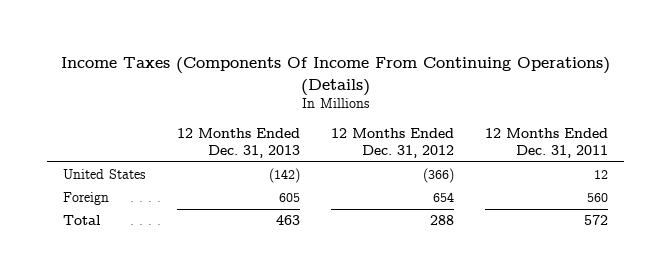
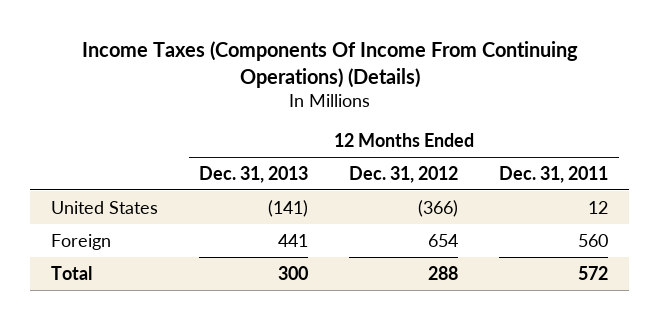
[268,168,300,184] (142) -> [267,199,308,217] (141)
[278,193,300,203] 605 -> [277,233,308,247] 441
[275,215,300,226] 463 -> [277,265,308,280] 300

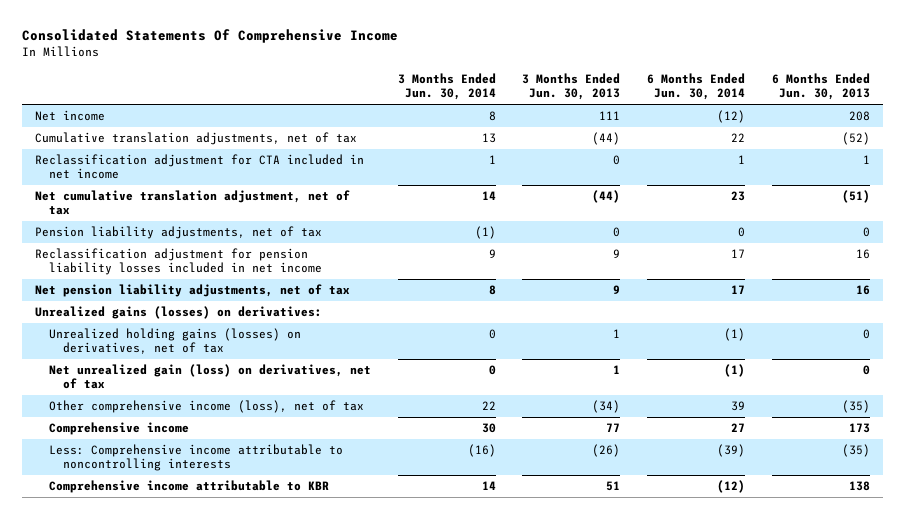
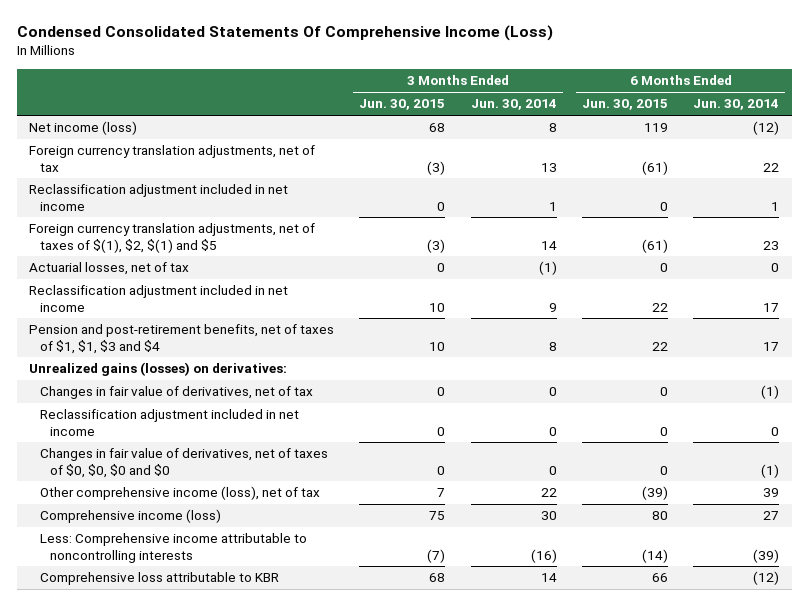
[21,29,398,44] Consolidated Statements Of Comprehensive Income -> [16,25,553,42] Condensed Consolidated Statements Of Comprehensive Income (Loss)
[522,73,621,101] 3 Months Ended Jun. 30, 2013 -> none
[771,73,870,101] 6 Months Ended Jun. 30, 2013 -> none
none -> [359,99,446,111] Jun. 30, 2015
none -> [581,99,668,111] Jun. 30, 2015
[35,110,106,122] Net income -> [29,121,138,136] Net income (loss)
[35,132,358,146] Cumulative translation adjustments, net of tax -> [29,145,316,172] Foreign currency translation adjustments, net of tax
[35,154,365,180] Reclassification adjustment for CTA included in net income -> [29,184,289,211] Reclassification adjustment included in net income
[35,190,351,216] Net cumulative translation adjustment, net of tax -> [29,223,316,253] Foreign currency translation adjustments, net of taxes of $(1), $2, $(1) and $5
[35,226,323,240] Pension liability adjustments, net of tax -> [29,262,190,276] Actuarial losses, net of tax
[35,248,323,276] Reclassification adjustment for pension liability losses included in net income -> [29,285,289,312] Reclassification adjustment included in net income
[35,284,351,298] Net pension liability adjustments, net of tax -> [29,324,335,354] Pension and post-retirement benefits, net of taxes of $1, $1, $3 and $4
[49,328,302,355] Unrealized holding gains (losses) on derivatives, net of tax -> [39,386,313,400] Changes in fair value of derivatives, net of tax
none -> [39,409,299,436] Reclassification adjustment included in net income
[49,364,372,390] Net unrealized gain (loss) on derivatives, net of tax -> [39,448,328,478] Changes in fair value of derivatives, net of taxes of $0, $0, $0 and $0
[49,422,190,436] Comprehensive income -> [39,509,221,524] Comprehensive income (loss)
[49,480,330,494] Comprehensive income attributable to KBR -> [39,572,279,586] Comprehensive loss attributable to KBR

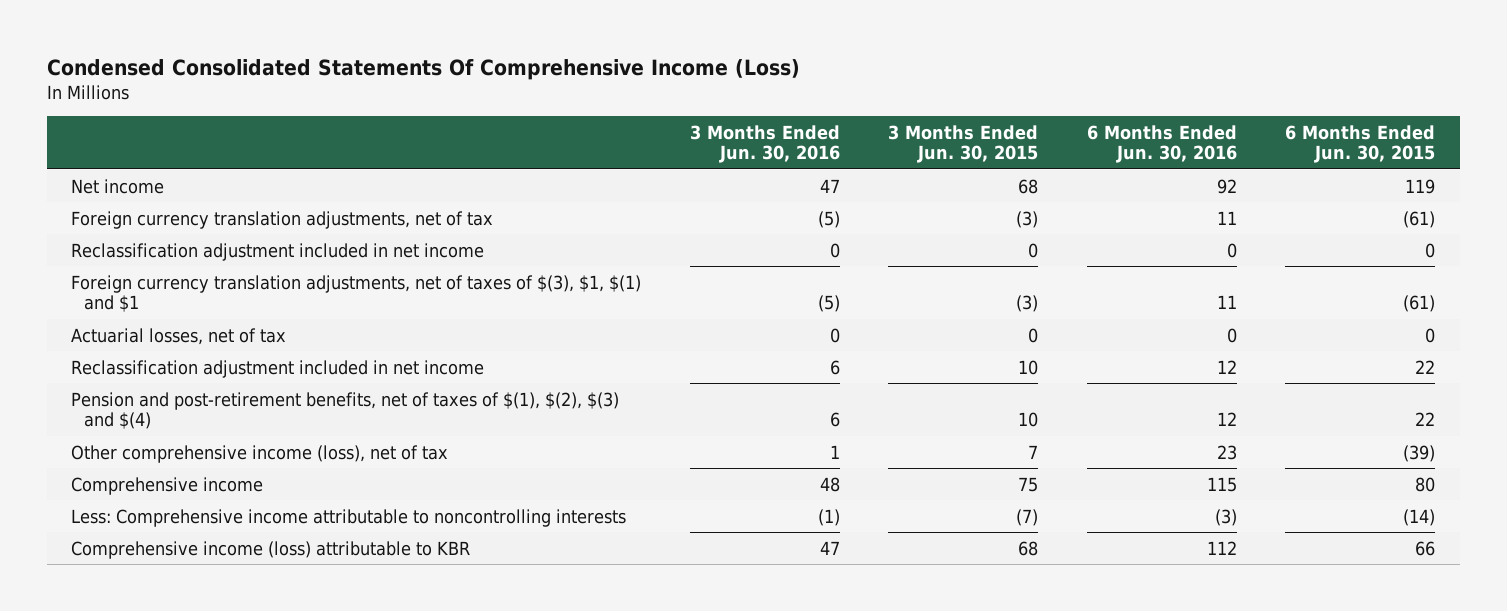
[470,99,557,111] Jun. 30, 2014 -> none
[693,99,780,111] Jun. 30, 2014 -> none
none -> [689,124,840,164] 3 Months Ended Jun. 30, 2016
none -> [1086,124,1237,164] 6 Months Ended Jun. 30, 2016
[29,121,138,136] Net income (loss) -> [71,178,165,194] Net income
[29,223,316,253] Foreign currency translation adjustments, net of taxes of $(1), $2, $(1) and $5 -> [71,274,642,313] Foreign currency translation adjustments, net of taxes of $(3), $1, $(1) and $1
[29,362,288,377] Unrealized gains (losses) on derivatives: -> none
[39,386,313,400] Changes in fair value of derivatives, net of tax -> none
[39,409,299,436] Reclassification adjustment included in net income -> none
[39,448,328,478] Changes in fair value of derivatives, net of taxes of $0, $0, $0 and $0 -> none
[29,324,335,354] Pension and post-retirement benefits, net of taxes of $1, $1, $3 and $4 -> [71,391,620,430] Pension and post-retirement benefits, net of taxes of $(1), $(2), $(3) and $(4)
[39,509,221,524] Comprehensive income (loss) -> [71,476,264,495] Comprehensive income
[39,572,279,586] Comprehensive loss attributable to KBR -> [71,540,471,559] Comprehensive income (loss) attributable to KBR

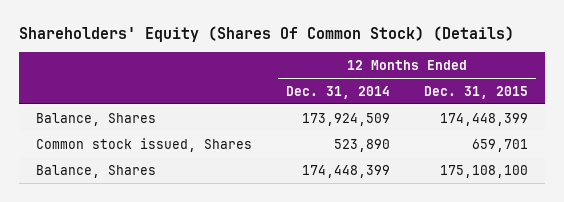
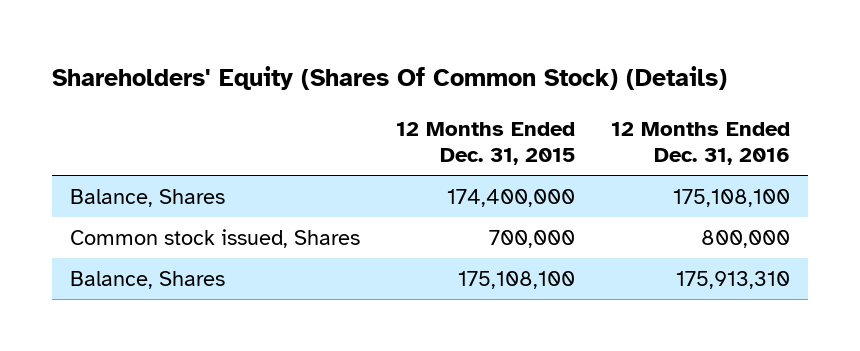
[285,85,390,99] Dec. 31, 2014 -> none
none -> [611,121,791,166] 12 Months Ended Dec. 31, 2016
[439,112,528,126] 174,448,399 -> [447,188,576,207] 174,400,000
[471,138,528,152] 659,701 -> [489,229,576,248] 700,000

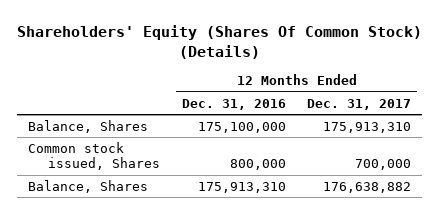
[396,121,576,166] 12 Months Ended Dec. 31, 2015 -> none
none -> [307,98,412,110] Dec. 31, 2017
[673,188,791,207] 175,108,100 -> [197,121,286,133] 175,100,000

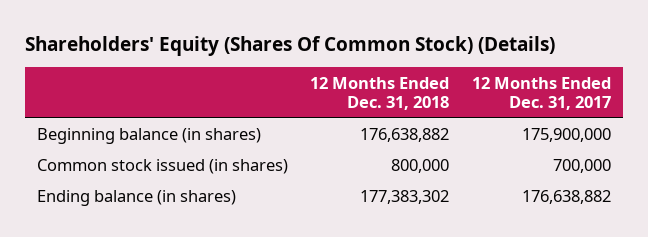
[181,98,286,110] Dec. 31, 2016 -> none
none -> [310,76,450,111] 12 Months Ended Dec. 31, 2018
[28,119,149,133] Balance, Shares -> [36,128,261,145] Beginning balance (in shares)
[323,121,412,133] 175,913,310 -> [522,128,612,143] 175,900,000
[28,141,161,171] Common stock issued, Shares -> [36,159,288,175] Common stock issued (in shares)
[28,179,149,193] Balance, Shares -> [36,190,236,207] Ending balance (in shares)

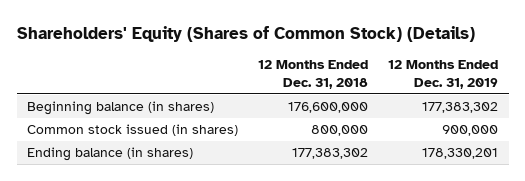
[25,35,556,56] Shareholders' Equity (Shares Of Common Stock) (Details) -> [16,25,475,42] Shareholders' Equity (Shares of Common Stock) (Details)
[472,76,612,111] 12 Months Ended Dec. 31, 2017 -> none
none -> [388,60,499,89] 12 Months Ended Dec. 31, 2019
[360,128,450,143] 176,638,882 -> [288,102,369,114] 176,600,000

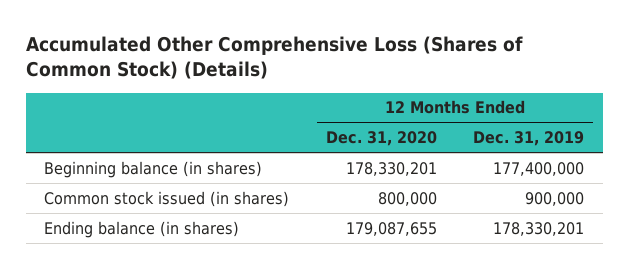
[16,25,475,42] Shareholders' Equity (Shares of Common Stock) (Details) -> [25,36,523,80] Accumulated Other Comprehensive Loss (Shares of Common Stock) (Details)
[258,60,369,89] 12 Months Ended Dec. 31, 2018 -> none
none -> [325,131,437,147] Dec. 31, 2020
[422,102,499,114] 177,383,302 -> [493,161,585,176] 177,400,000

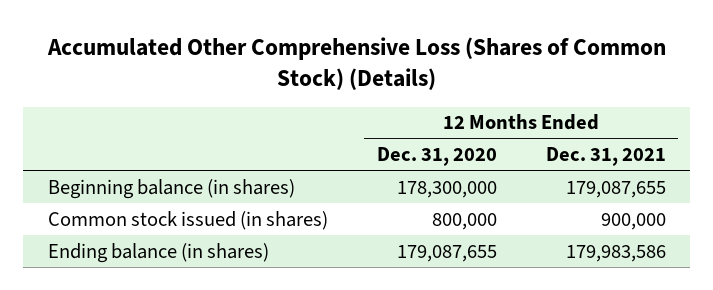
[473,131,585,147] Dec. 31, 2019 -> none
none -> [545,147,666,167] Dec. 31, 2021
[345,161,437,176] 178,330,201 -> [396,180,497,198] 178,300,000

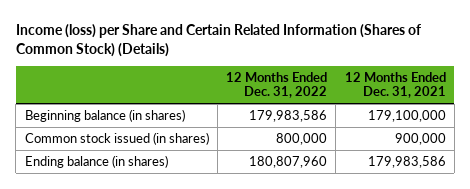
[46,36,666,91] Accumulated Other Comprehensive Loss (Shares of Common Stock) (Details) -> [15,23,421,58] Income (loss) per Share and Certain Related Information (Shares of Common Stock) (Details)
[376,147,497,167] Dec. 31, 2020 -> none
none -> [226,72,328,99] 12 Months Ended Dec. 31, 2022
[565,180,666,198] 179,087,655 -> [367,109,446,122] 179,100,000

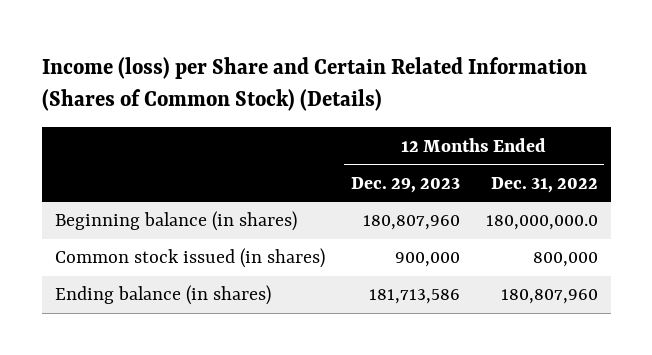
[344,72,446,99] 12 Months Ended Dec. 31, 2021 -> none
none -> [350,176,460,193] Dec. 29, 2023
[249,109,328,122] 179,983,586 -> [485,215,598,231] 180,000,000.0

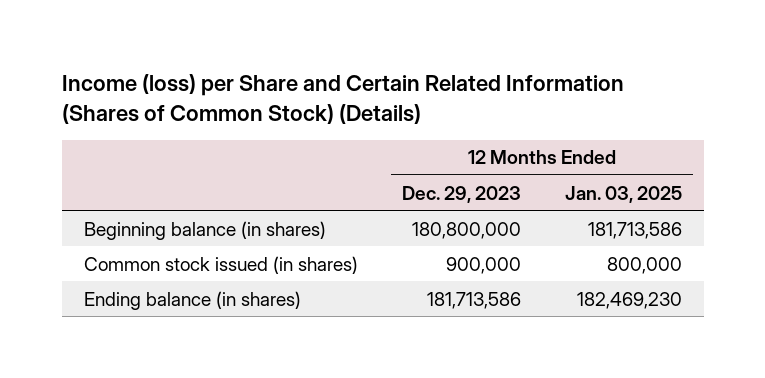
[490,176,598,193] Dec. 31, 2022 -> none
none -> [564,185,682,203] Jan. 03, 2025
[362,215,460,231] 180,807,960 -> [411,221,521,239] 180,800,000

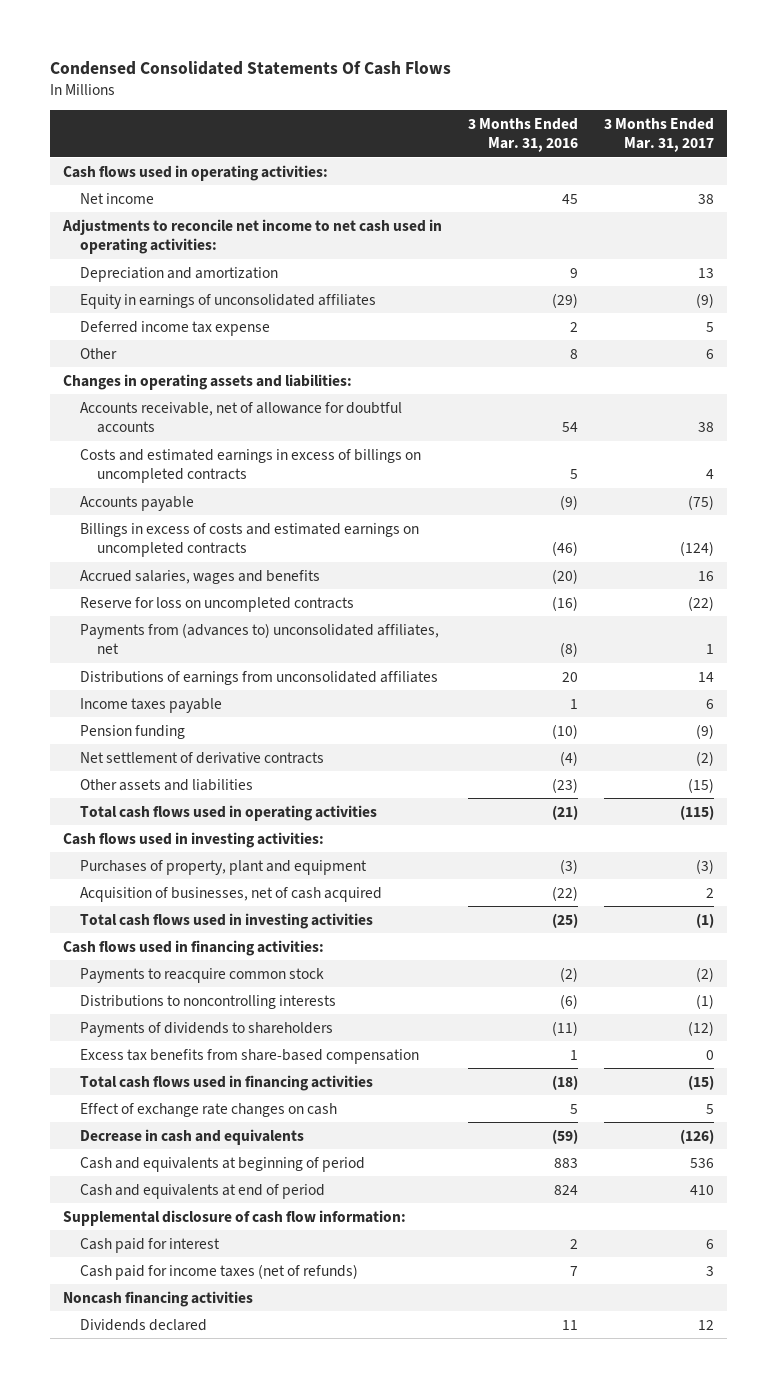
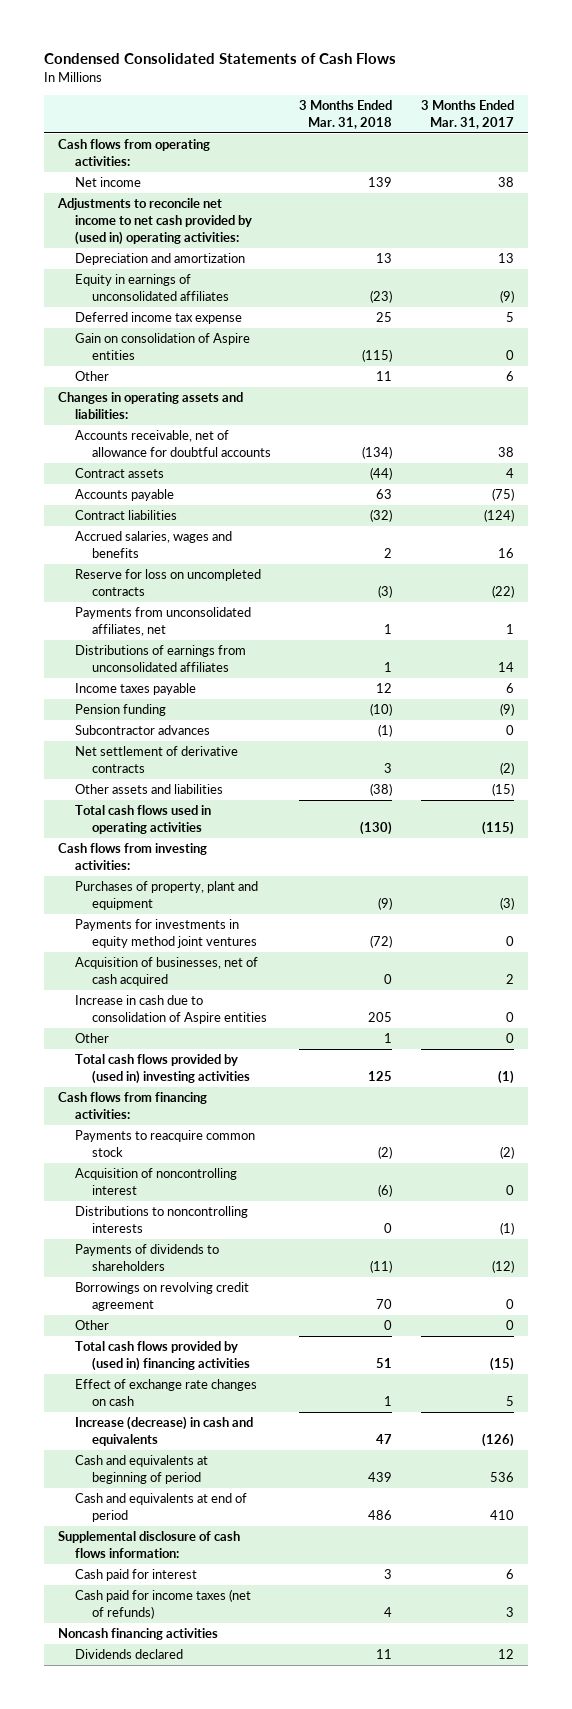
[50,61,452,76] Condensed Consolidated Statements Of Cash Flows -> [43,52,396,64] Condensed Consolidated Statements of Cash Flows
[468,117,579,153] 3 Months Ended Mar. 31, 2016 -> none
none -> [299,100,393,130] 3 Months Ended Mar. 31, 2018
[63,164,329,181] Cash flows used in operating activities: -> [57,139,210,167] Cash flows from operating activities:
[62,218,443,255] Adjustments to reconcile net income to net cash used in operating activities: -> [56,198,252,246] Adjustments to reconcile net income to net cash provided by (used in) operating activities:
none -> [74,333,250,361] Gain on consolidation of Aspire entities
[80,448,422,484] Costs and estimated earnings in excess of billings on uncompleted contracts -> none
none -> [74,468,164,479] Contract assets
[80,522,420,558] Billings in excess of costs and estimated earnings on uncompleted contracts -> [74,510,177,521] Contract liabilities
[80,622,440,655] Payments from (advances to) unconsolidated affiliates, net -> [74,607,251,637] Payments from unconsolidated affiliates, net
none -> [74,725,210,736] Subcontractor advances
[63,831,325,848] Cash flows used in investing activities: -> [57,843,207,871] Cash flows from investing activities:
none -> [74,919,257,949] Payments for investments in equity method joint ventures
none -> [74,995,267,1025] Increase in cash due to consolidation of Aspire entities
none -> [74,1033,109,1044] Other
[80,912,374,929] Total cash flows used in investing activities -> [74,1054,250,1085] Total cash flows provided by (used in) investing activities
[63,939,325,956] Cash flows used in financing activities: -> [57,1092,207,1120] Cash flows from financing activities:
none -> [74,1168,237,1196] Acquisition of noncontrolling interest
[80,1048,420,1064] Excess tax benefits from share-based compensation -> none
none -> [74,1282,249,1312] Borrowings on revolving credit agreement
none -> [74,1320,109,1331] Other
[80,1074,374,1091] Total cash flows used in financing activities -> [74,1341,250,1372] Total cash flows provided by (used in) financing activities
[80,1128,305,1145] Decrease in cash and equivalents -> [74,1416,253,1447] Increase (decrease) in cash and equivalents
[63,1209,407,1226] Supplemental disclosure of cash flow information: -> [57,1531,240,1559] Supplemental disclosure of cash flows information:

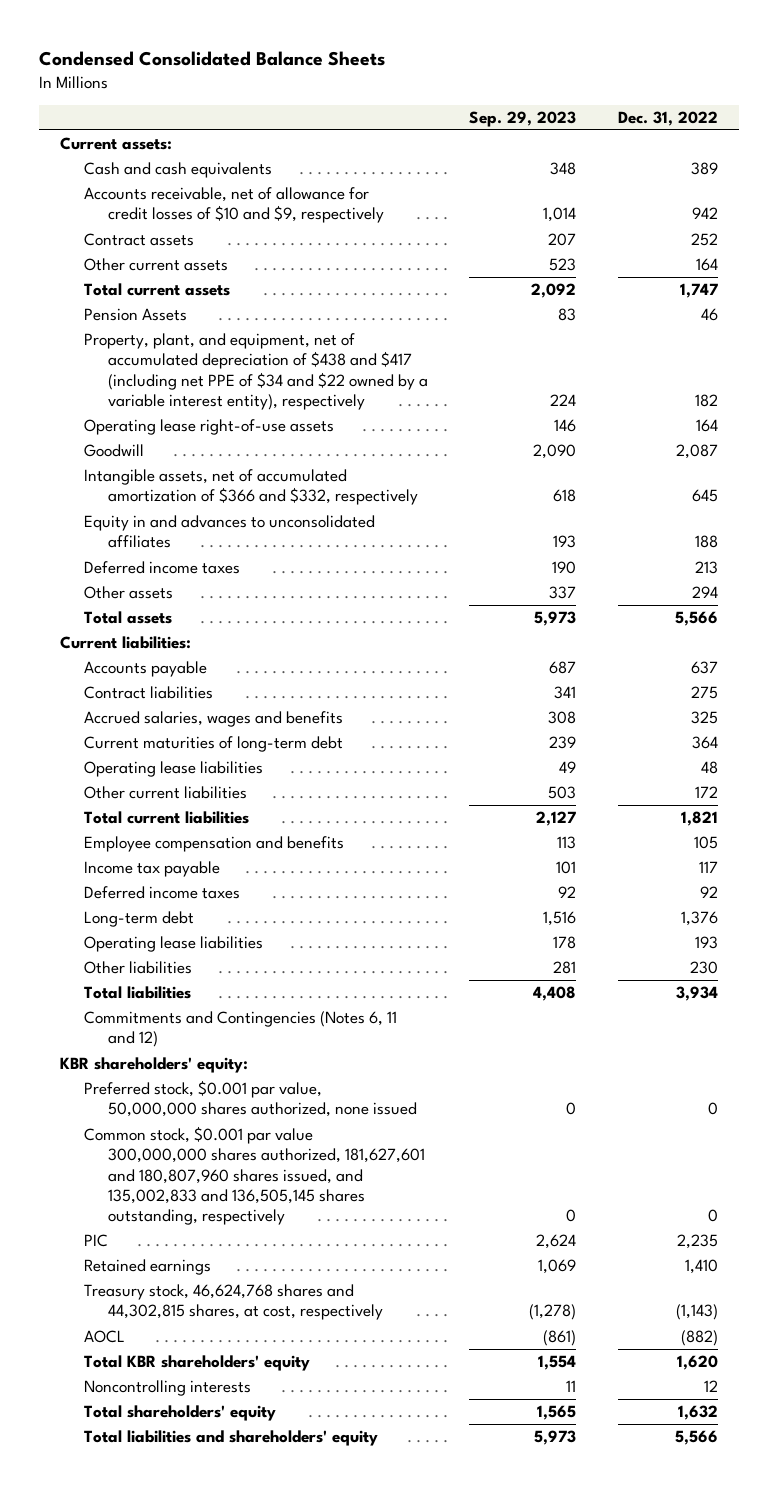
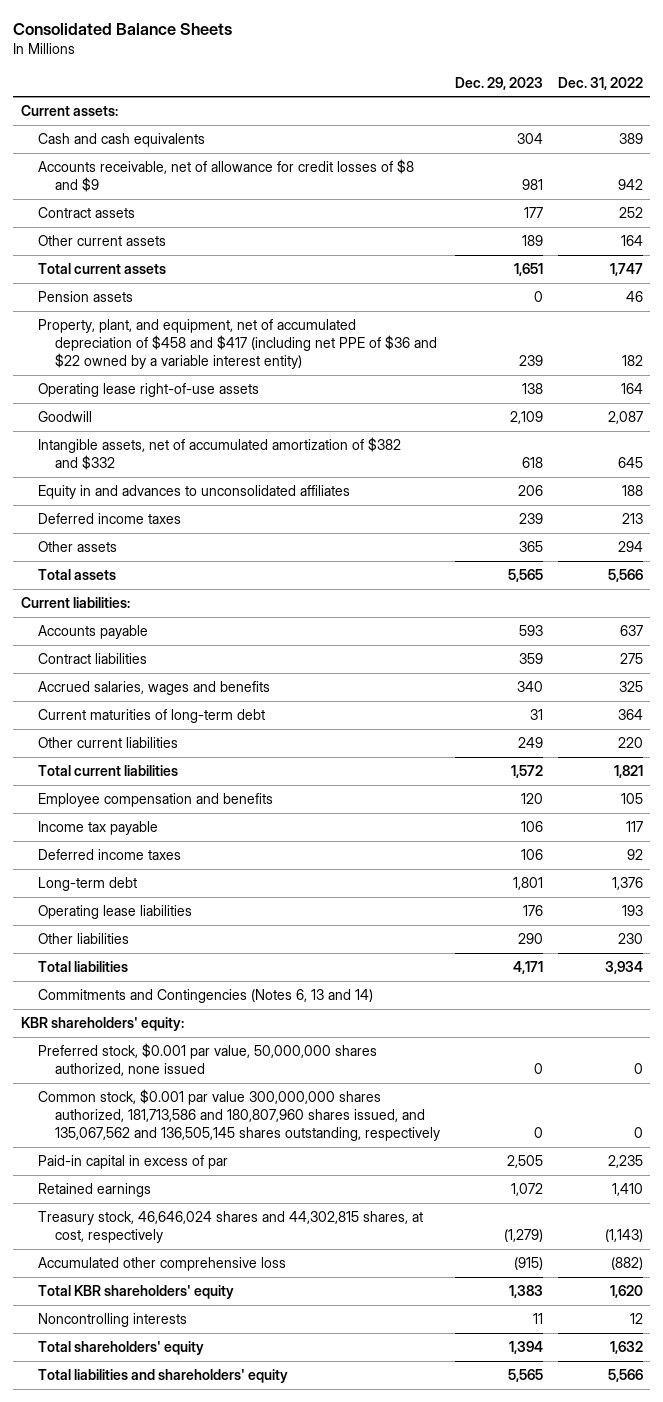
[38,50,385,66] Condensed Consolidated Balance Sheets -> [13,23,233,36] Consolidated Balance Sheets
[469,110,577,127] Sep. 29, 2023 -> none
none -> [454,76,543,90] Dec. 29, 2023
[83,187,384,224] Accounts receivable, net of allowance for credit losses of $10 and $9, respectively -> [37,159,414,192] Accounts receivable, net of allowance for credit losses of $8 and $9
[83,308,187,322] Pension Assets -> [37,291,133,303] Pension assets
[83,333,428,410] Property, plant, and equipment, net of accumulated depreciation of $438 and $417 (including net PPE of $34 and $22 owned by a variable interest entity), respectively -> [37,319,437,369] Property, plant, and equipment, net of accumulated depreciation of $458 and $417 (including net PPE of $36 and $22 owned by a variable interest entity)
[83,469,418,506] Intangible assets, net of accumulated amortization of $366 and $332, respectively -> [37,437,401,470] Intangible assets, net of accumulated amortization of $382 and $332
[83,761,263,778] Operating lease liabilities -> none
[695,786,719,799] 172 -> [617,737,643,749] 220
[83,1011,397,1048] Commitments and Contingencies (Notes 6, 11 and 12) -> [37,989,373,1004] Commitments and Contingencies (Notes 6, 13 and 14)
[83,1126,425,1226] Common stock, $0.001 par value 300,000,000 shares authorized, 181,627,601 and 180,807,960 shares issued, and 135,002,833 and 136,505,145 shares outstanding, respectively -> [37,1089,440,1141] Common stock, $0.001 par value 300,000,000 shares authorized, 181,713,586 and 180,807,960 shares issued, and 135,067,562 and 136,505,145 shares outstanding, respectively
[83,1234,108,1248] PIC -> [37,1155,228,1170] Paid-in capital in excess of par
[83,1284,383,1321] Treasury stock, 46,624,768 shares and 44,302,815 shares, at cost, respectively -> [37,1211,423,1243] Treasury stock, 46,646,024 shares and 44,302,815 shares, at cost, respectively
[83,1330,125,1344] AOCL -> [37,1257,286,1272] Accumulated other comprehensive loss

